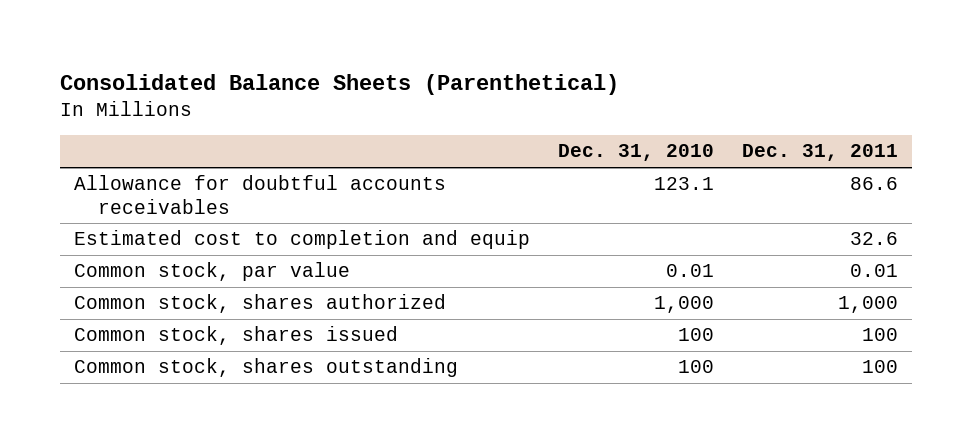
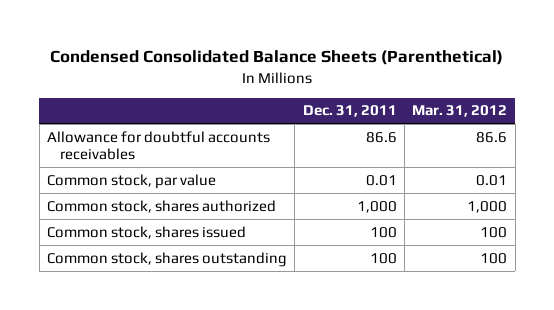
[59,73,619,95] Consolidated Balance Sheets (Parenthetical) -> [50,50,504,66] Condensed Consolidated Balance Sheets (Parenthetical)
[557,144,714,162] Dec. 31, 2010 -> none
none -> [412,105,508,118] Mar. 31, 2012
[73,230,530,250] Estimated cost to completion and equip -> none

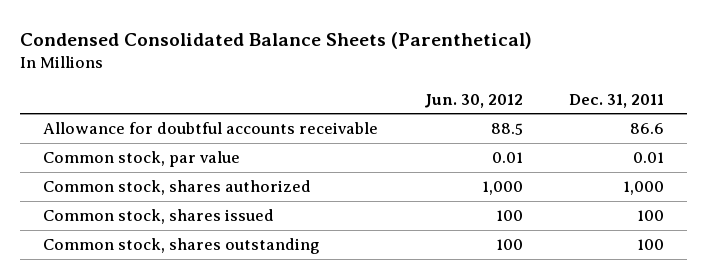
[412,105,508,118] Mar. 31, 2012 -> none
none -> [424,93,524,108] Jun. 30, 2012
[47,130,271,160] Allowance for doubtful accounts receivables -> [43,122,379,135] Allowance for doubtful accounts receivable

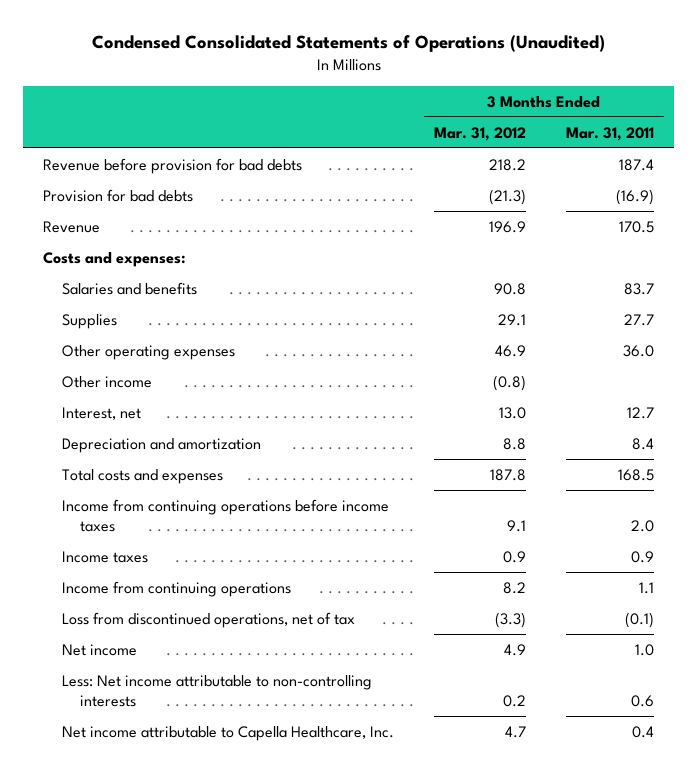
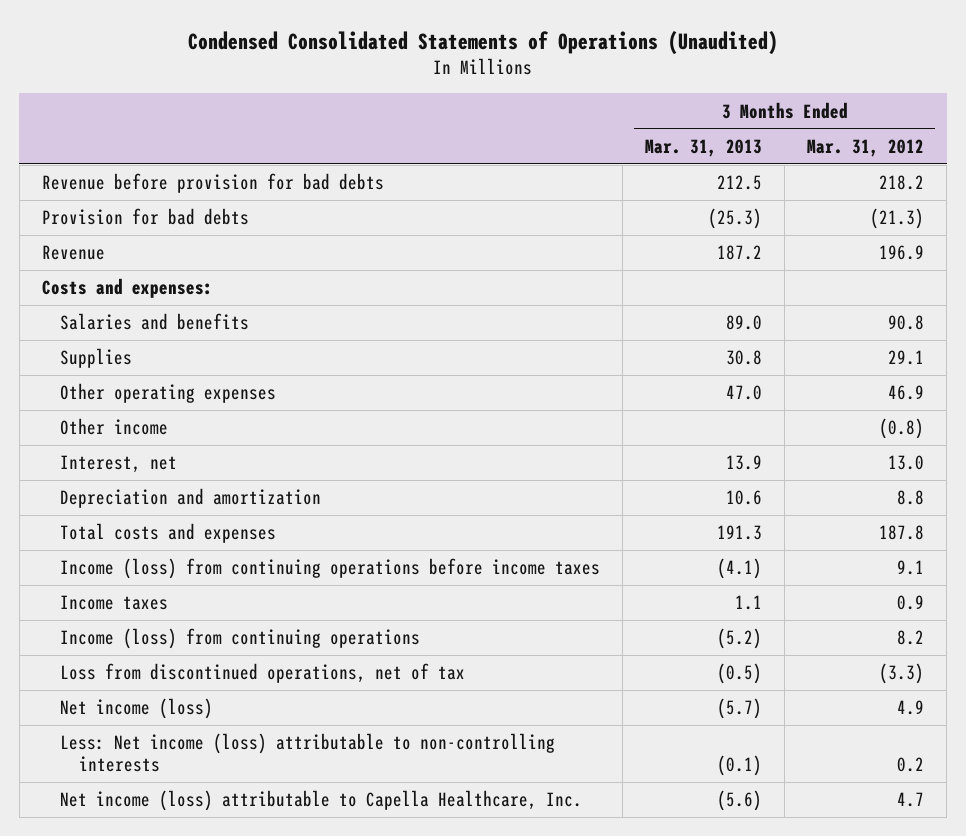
[566,126,655,141] Mar. 31, 2011 -> none
none -> [645,138,763,157] Mar. 31, 2013
[61,498,389,533] Income from continuing operations before income taxes -> [60,558,601,580] Income (loss) from continuing operations before income taxes
[61,580,291,597] Income from continuing operations -> [60,628,421,650] Income (loss) from continuing operations
[61,643,137,656] Net income -> [60,698,214,720] Net income (loss)
[61,674,372,708] Less: Net income attributable to non-controlling interests -> [60,733,556,773] Less: Net income (loss) attributable to non-controlling interests
[61,725,394,741] Net income attributable to Capella Healthcare, Inc. -> [60,790,583,812] Net income (loss) attributable to Capella Healthcare, Inc.

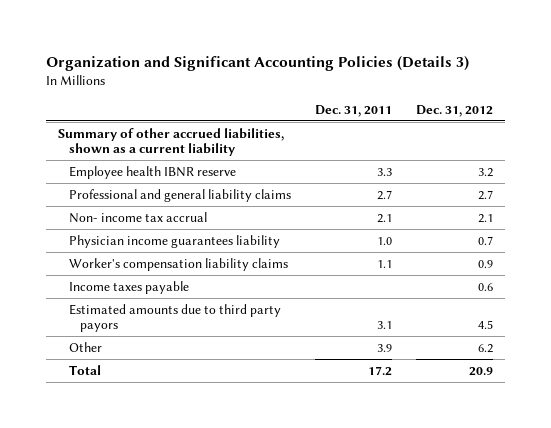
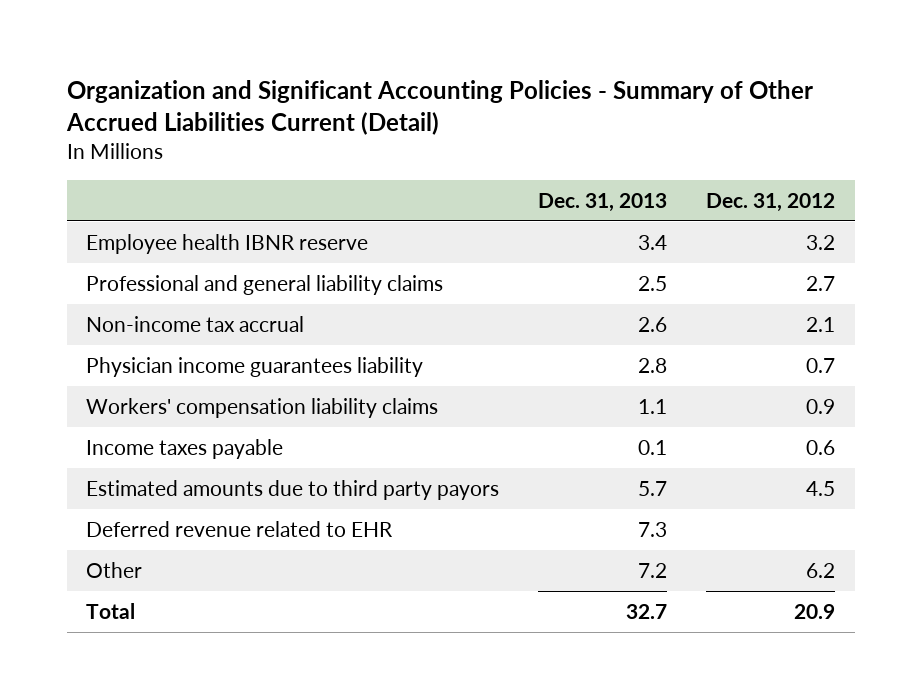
[45,55,469,71] Organization and Significant Accounting Policies (Details 3) -> [65,79,813,136] Organization and Significant Accounting Policies - Summary of Other Accrued Liabilities Current (Detail)
[314,104,392,117] Dec. 31, 2011 -> none
none -> [538,192,668,212] Dec. 31, 2013
[57,127,284,157] Summary of other accrued liabilities, shown as a current liability -> none
[68,211,207,223] Non- income tax accrual -> [86,315,305,332] Non-income tax accrual
[68,257,288,271] Worker's compensation liability claims -> [86,397,439,418] Workers' compensation liability claims
none -> [86,520,394,537] Deferred revenue related to EHR

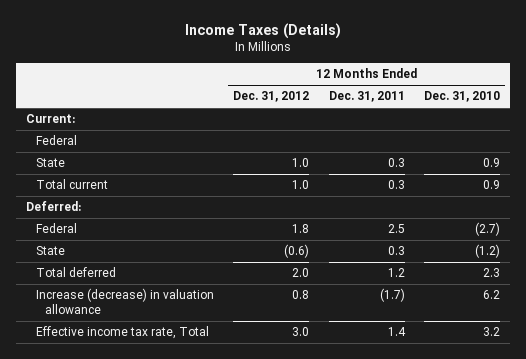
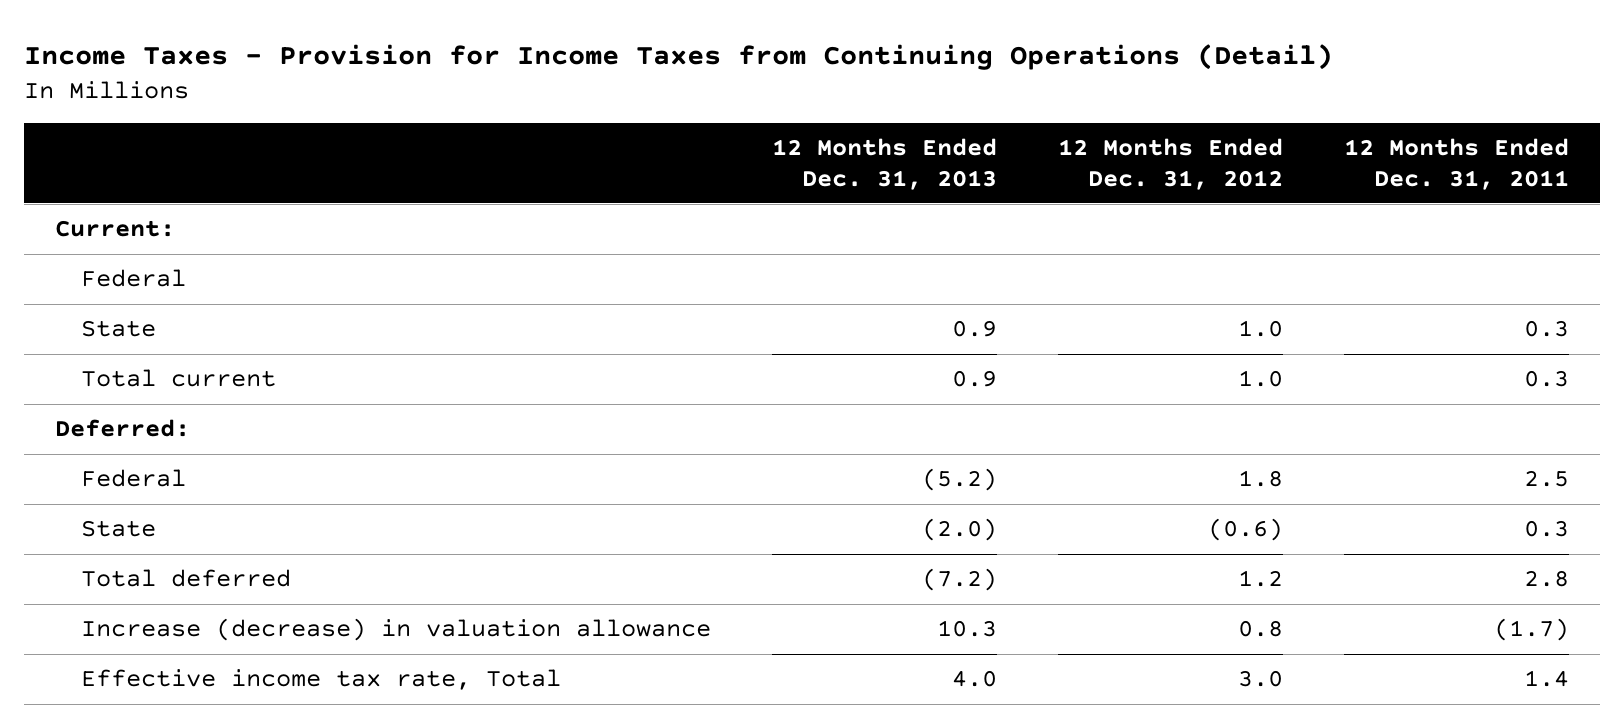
[185,22,342,39] Income Taxes (Details) -> [24,43,1334,70] Income Taxes - Provision for Income Taxes from Continuing Operations (Detail)
[424,91,501,103] Dec. 31, 2010 -> none
none -> [772,138,998,190] 12 Months Ended Dec. 31, 2013
[292,268,310,278] 2.0 -> [1238,570,1284,588] 1.2
[387,268,405,278] 1.2 -> [1524,570,1570,588] 2.8

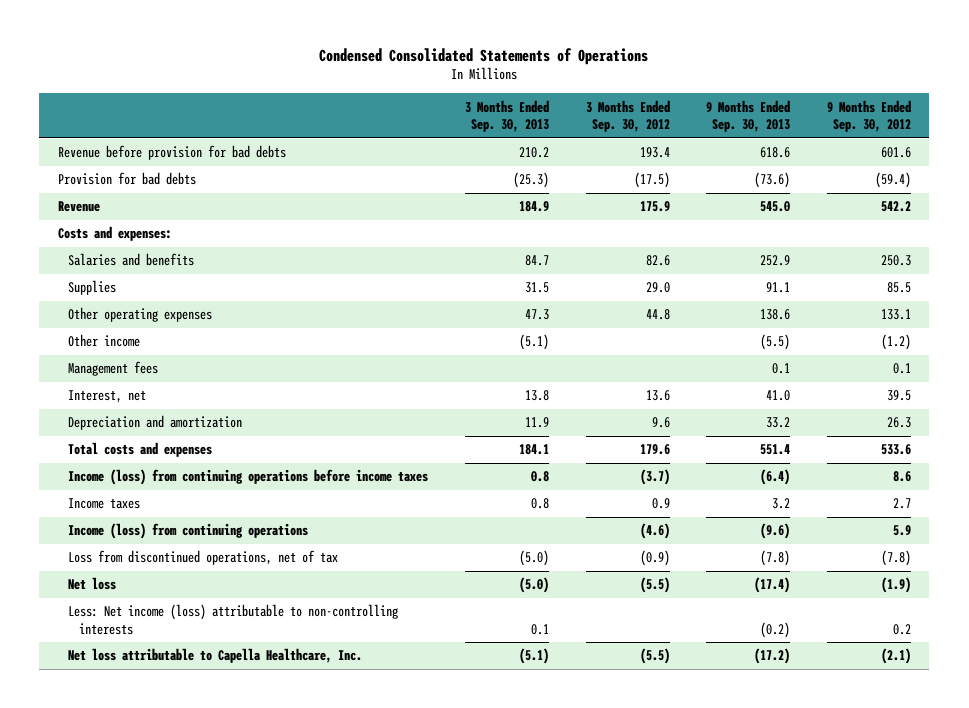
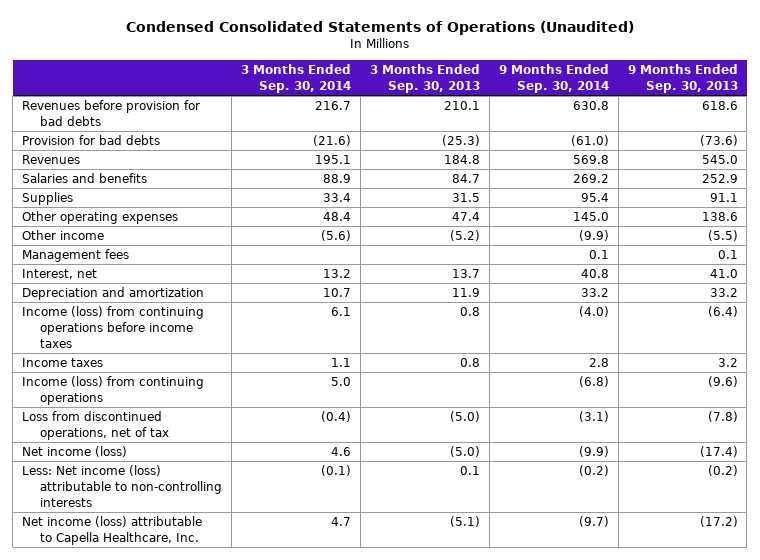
[319,47,649,65] Condensed Consolidated Statements of Operations -> [125,20,634,35] Condensed Consolidated Statements of Operations (Unaudited)
[585,99,670,133] 3 Months Ended Sep. 30, 2012 -> none
[826,99,911,133] 9 Months Ended Sep. 30, 2012 -> none
none -> [241,64,352,93] 3 Months Ended Sep. 30, 2014
none -> [498,64,609,93] 9 Months Ended Sep. 30, 2014
[57,145,286,161] Revenue before provision for bad debts -> [22,100,201,126] Revenues before provision for bad debts
[519,147,550,159] 210.2 -> [443,101,480,111] 210.1
[57,201,100,213] Revenue -> none
[57,226,172,242] Costs and expenses: -> none
none -> [22,155,81,165] Revenues
[525,309,550,321] 47.3 -> [451,212,480,222] 47.4
[519,334,550,351] (5.1) -> [449,230,480,242] (5.2)
[525,390,550,402] 13.8 -> [451,269,480,279] 13.7
[68,442,213,458] Total costs and expenses -> none
[68,577,117,591] Net loss -> [22,446,128,458] Net income (loss)
[68,648,363,664] Net loss attributable to Capella Healthcare, Inc. -> [22,516,203,545] Net income (loss) attributable to Capella Healthcare, Inc.

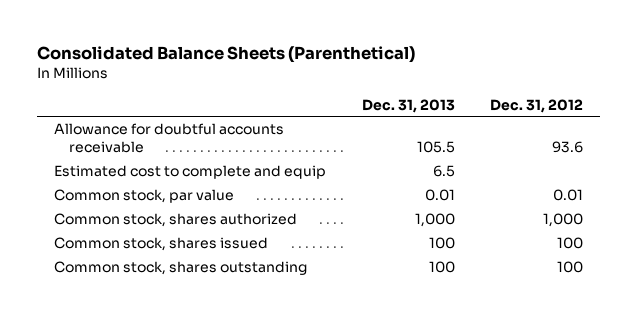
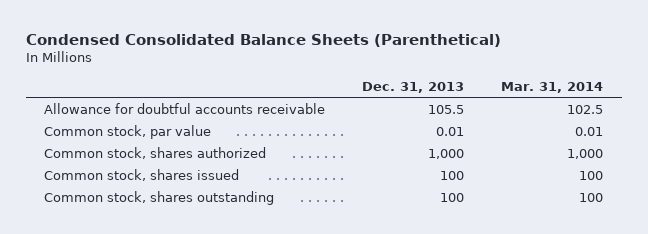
[36,46,415,64] Consolidated Balance Sheets (Parenthetical) -> [25,34,501,48] Condensed Consolidated Balance Sheets (Parenthetical)
[489,98,583,113] Dec. 31, 2012 -> none
none -> [501,81,604,93] Mar. 31, 2014
[54,165,327,180] Estimated cost to complete and equip -> none

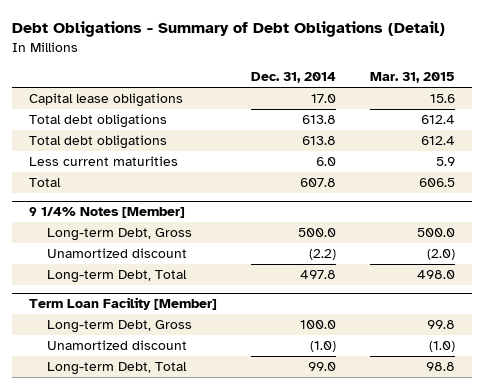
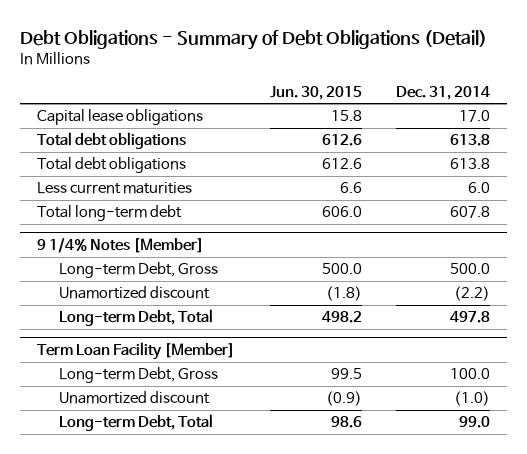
[370,72,456,84] Mar. 31, 2015 -> none
none -> [269,85,362,100] Jun. 30, 2015
[28,178,61,188] Total -> [37,205,183,222] Total long-term debt

